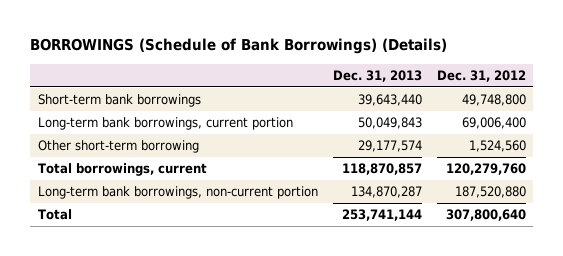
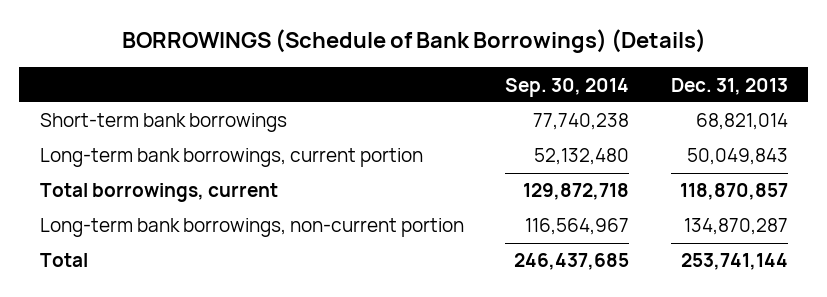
[436,69,526,82] Dec. 31, 2012 -> none
none -> [505,77,630,97] Sep. 30, 2014
[357,94,422,107] 39,643,440 -> [695,113,788,131] 68,821,014
[37,140,199,154] Other short-term borrowing -> none

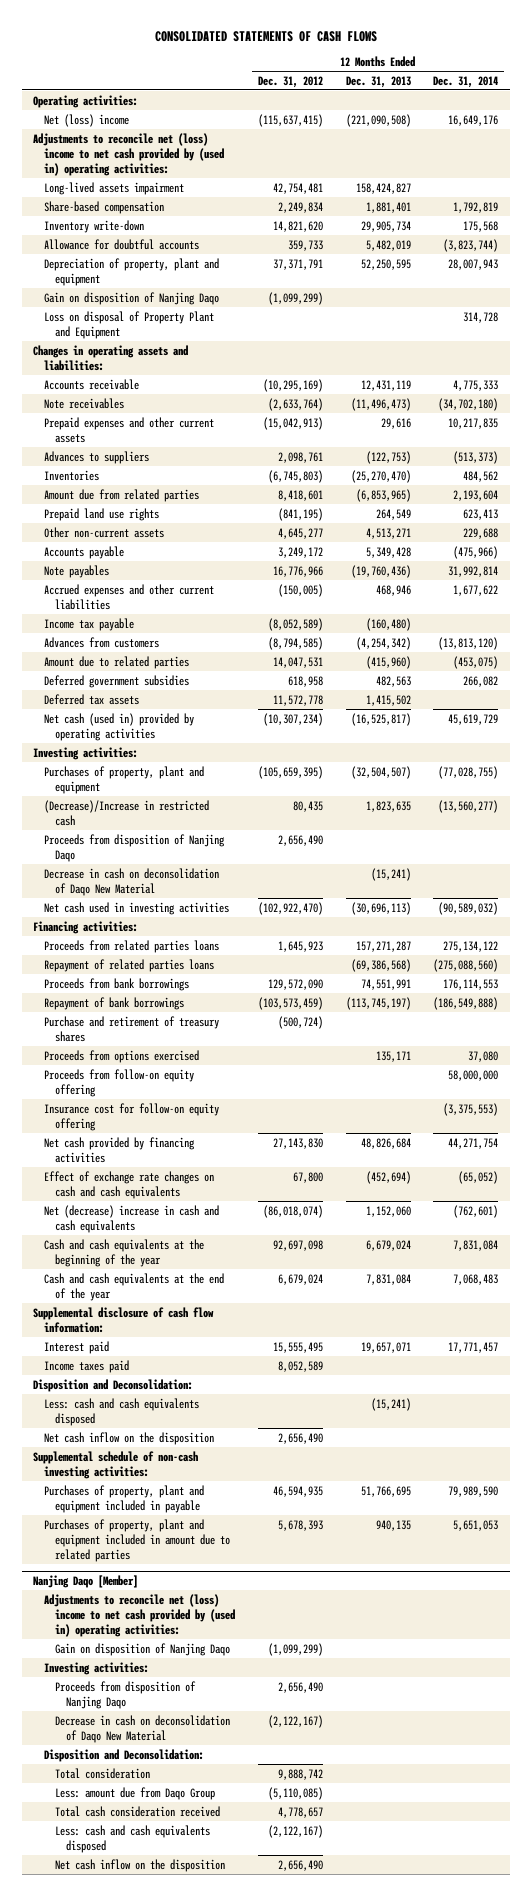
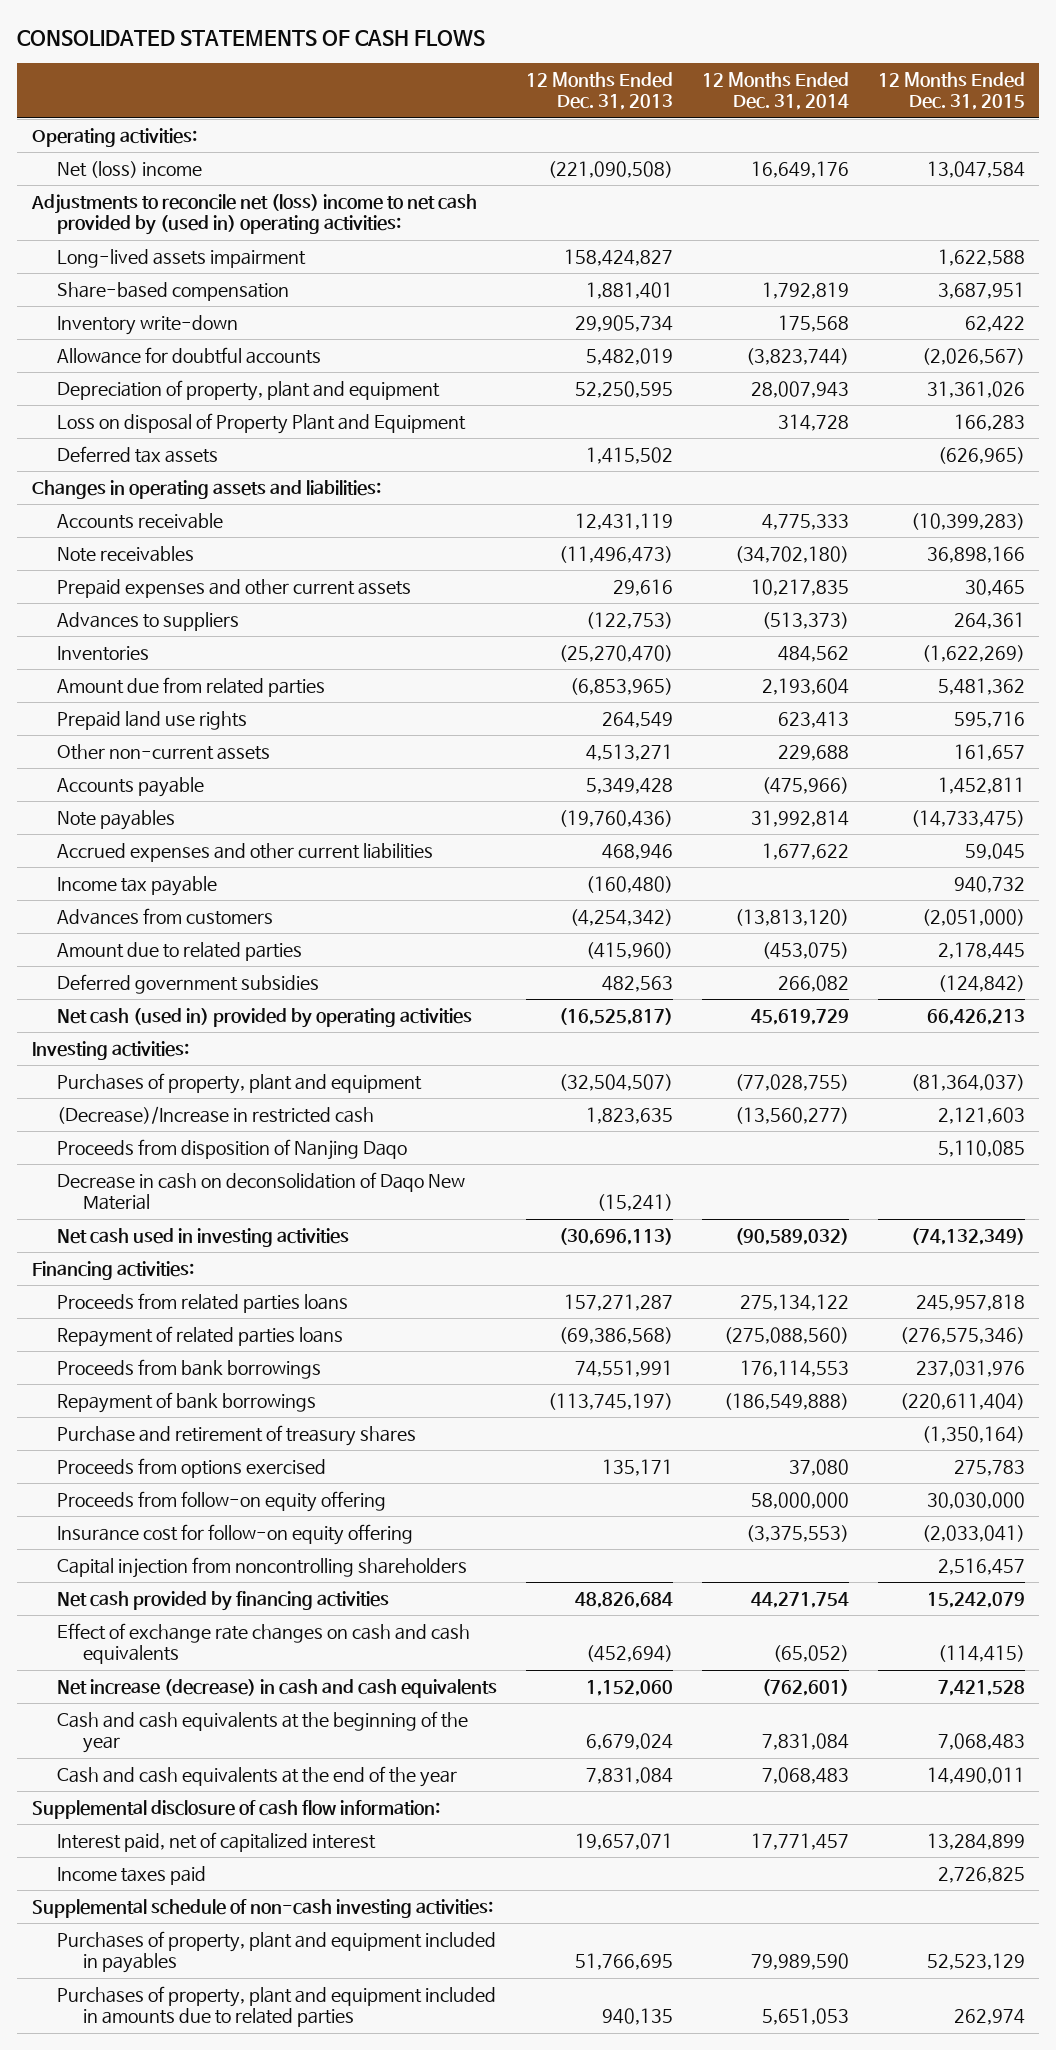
[258,75,324,88] Dec. 31, 2012 -> none
none -> [877,72,1025,111] 12 Months Ended Dec. 31, 2015
[44,291,220,305] Gain on disposition of Nanjing Daqo -> none
[44,693,140,705] Deferred tax assets -> [57,446,219,464] Deferred tax assets
none -> [57,1557,468,1579] Capital injection from noncontrolling shareholders
[44,1204,220,1233] Net (decrease) increase in cash and cash equivalents -> [57,1679,498,1699] Net increase (decrease) in cash and cash equivalents
[44,1340,110,1354] Interest paid -> [57,1832,377,1853] Interest paid, net of capitalized interest
[33,1378,194,1392] Disposition and Deconsolidation: -> none
[44,1397,200,1426] Less: cash and cash equivalents disposed -> none
[44,1431,215,1445] Net cash inflow on the disposition -> none
[33,1575,139,1589] Nanjing Daqo [Member] -> none
[44,1593,236,1638] Adjustments to reconcile net (loss) income to net cash provided by (used in) operating activities: -> none
[55,1642,231,1656] Gain on disposition of Nanjing Daqo -> none
[44,1661,150,1675] Investing activities: -> none
[55,1680,197,1709] Proceeds from disposition of Nanjing Daqo -> none
[55,1714,231,1743] Decrease in cash on deconsolidation of Daqo New Material -> none
[44,1748,205,1762] Disposition and Deconsolidation: -> none
[55,1767,151,1779] Total consideration -> none
[55,1786,216,1800] Less: amount due from Daqo Group -> none
[55,1805,221,1817] Total cash consideration received -> none
[55,1824,211,1853] Less: cash and cash equivalents disposed -> none
[55,1858,226,1872] Net cash inflow on the disposition -> none
[44,1484,205,1513] Purchases of property, plant and equipment included in payable -> [57,1931,497,1974] Purchases of property, plant and equipment included in payables
[44,1518,231,1563] Purchases of property, plant and equipment included in amount due to related parties -> [57,1986,497,2028] Purchases of property, plant and equipment included in amounts due to related parties

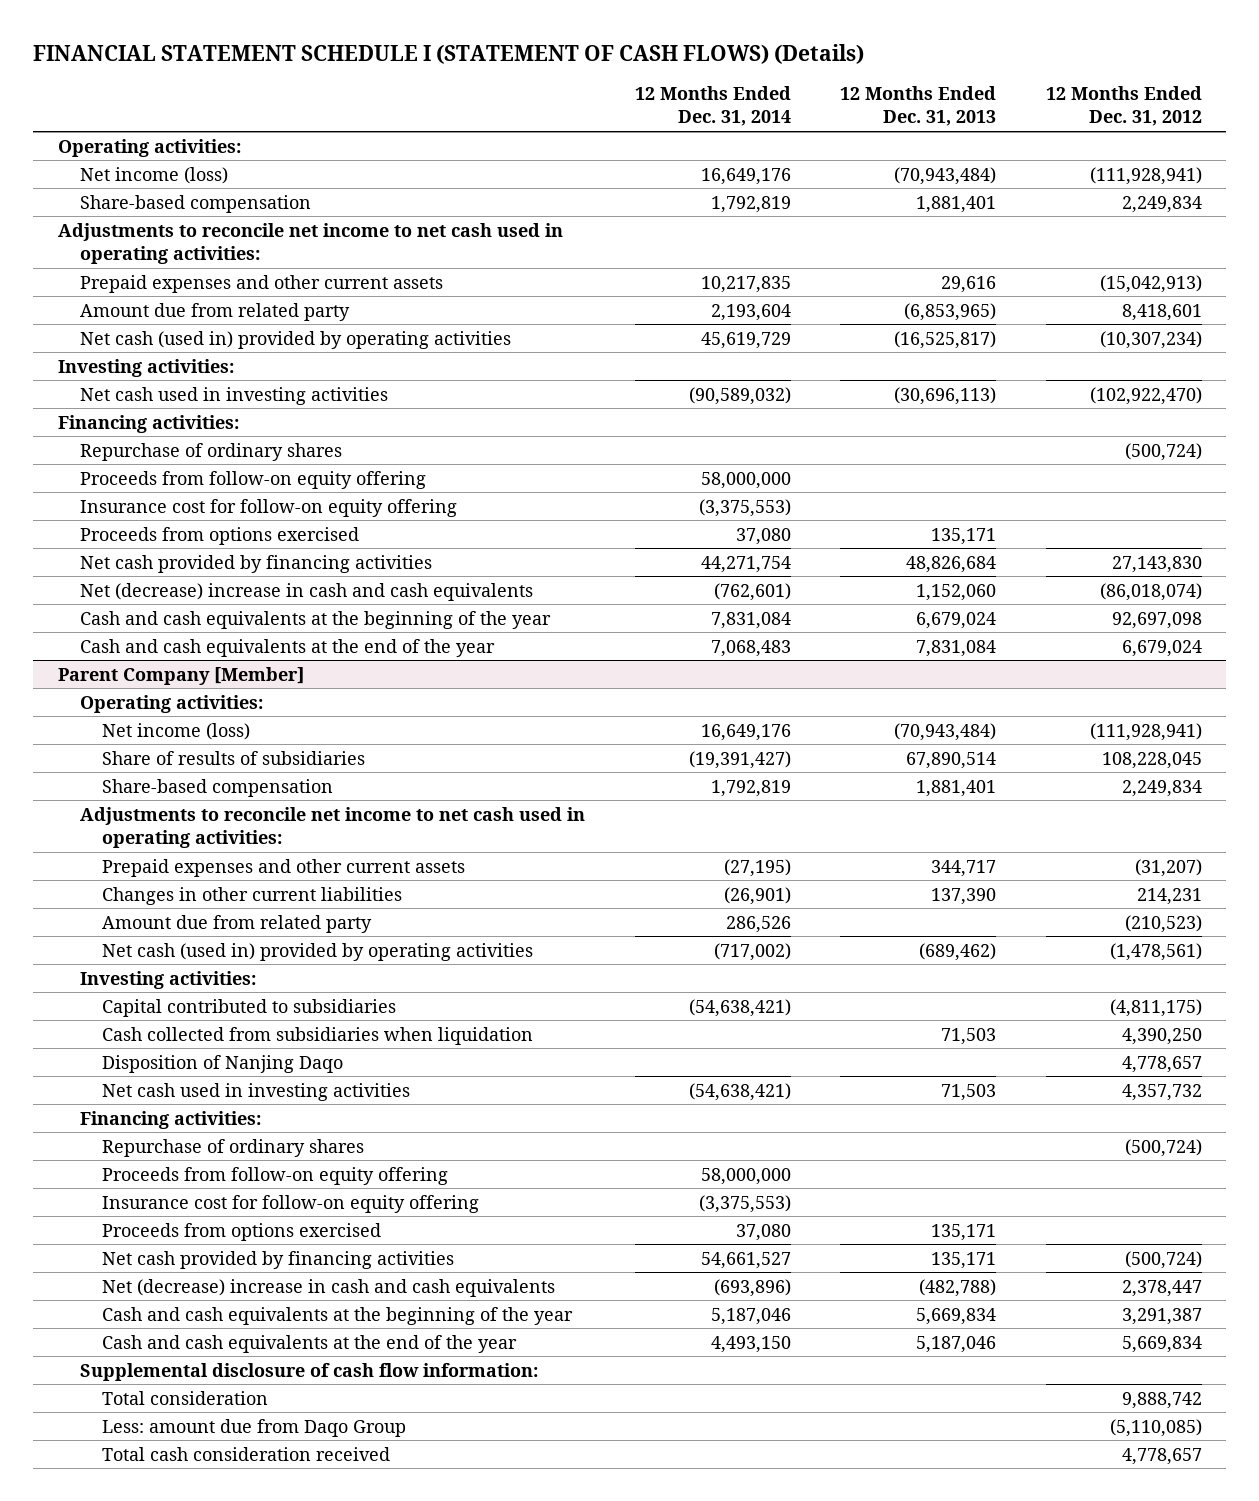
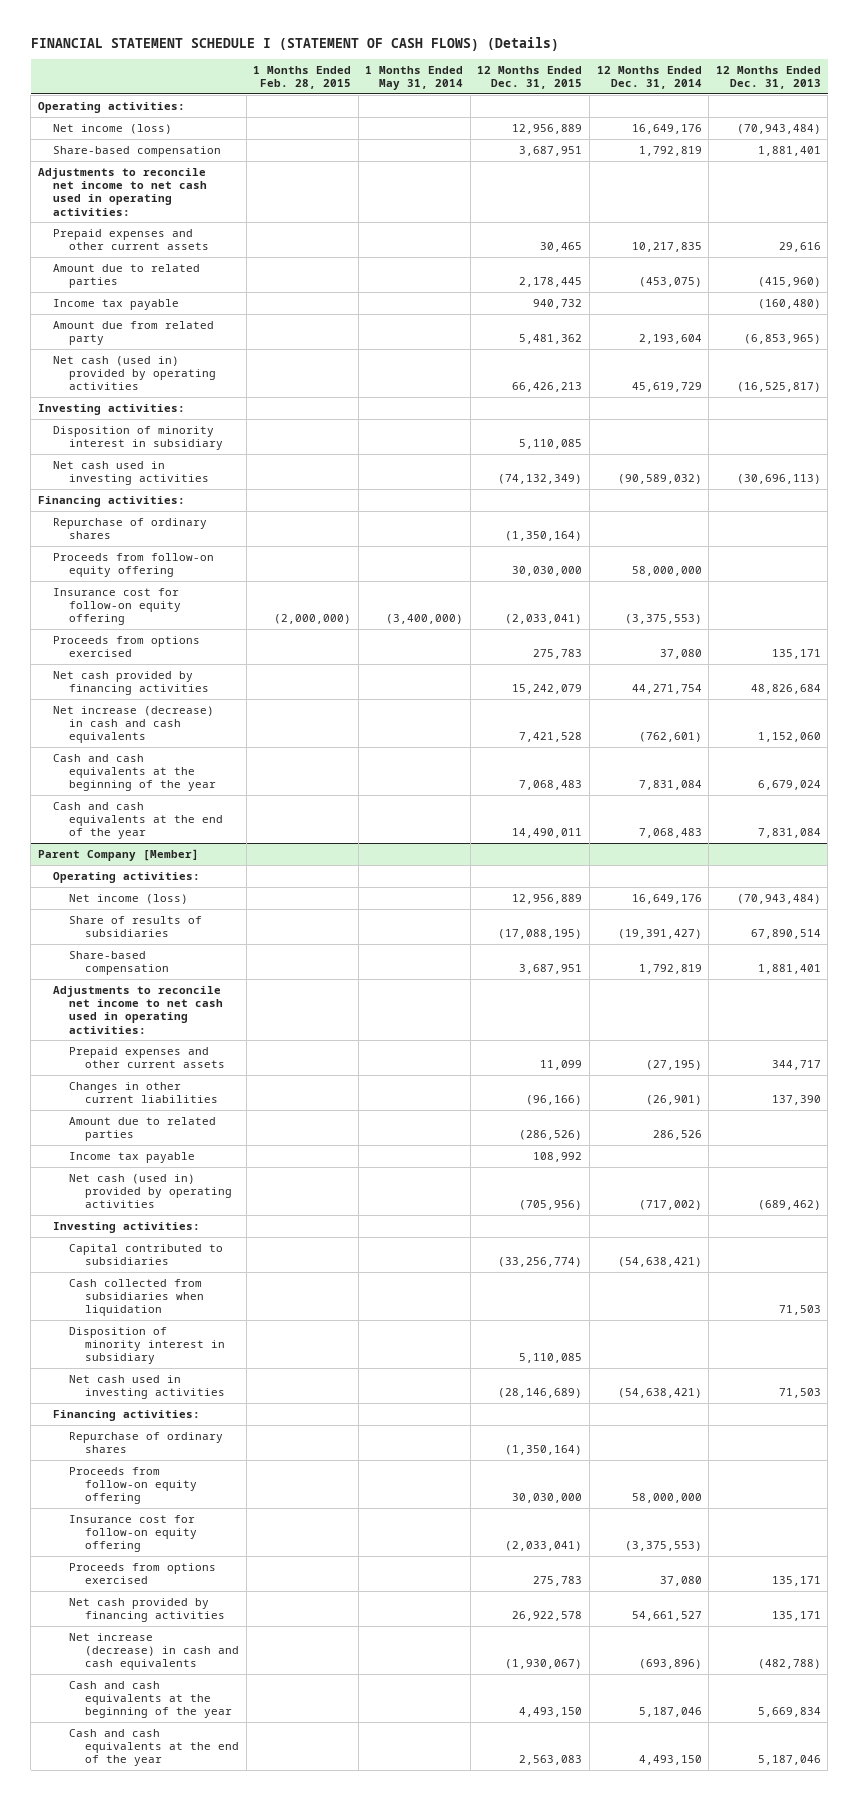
[1045,85,1202,127] 12 Months Ended Dec. 31, 2012 -> none
none -> [253,65,352,90] 1 Months Ended Feb. 28, 2015
none -> [365,65,464,91] 1 Months Ended May 31, 2014
none -> [477,65,583,90] 12 Months Ended Dec. 31, 2015
none -> [53,263,201,289] Amount due to related parties
none -> [53,298,180,310] Income tax payable
none -> [53,425,224,451] Disposition of minority interest in subsidiary
[80,582,534,601] Net (decrease) increase in cash and cash equivalents -> [53,705,215,744] Net increase (decrease) in cash and cash equivalents
[102,914,373,933] Amount due from related party -> [69,1116,217,1142] Amount due to related parties
none -> [69,1151,196,1163] Income tax payable
[102,1054,344,1073] Disposition of Nanjing Daqo -> none
none -> [69,1326,226,1365] Disposition of minority interest in subsidiary
[102,1278,556,1297] Net (decrease) increase in cash and cash equivalents -> [69,1632,240,1671] Net increase (decrease) in cash and cash equivalents
[80,1362,539,1381] Supplemental disclosure of cash flow information: -> none
[102,1390,269,1405] Total consideration -> none
[102,1418,407,1437] Less: amount due from Daqo Group -> none
[102,1446,391,1461] Total cash consideration received -> none

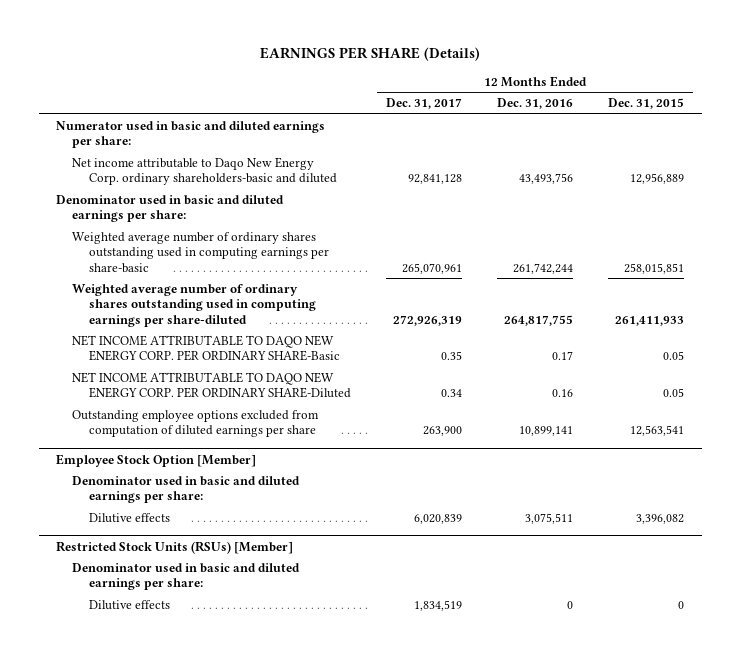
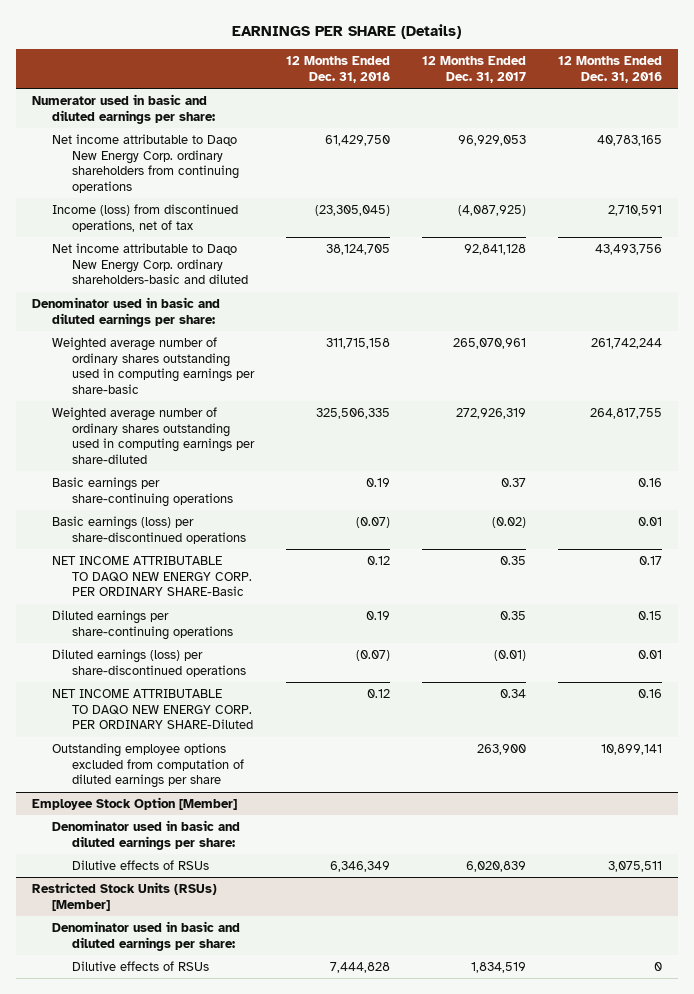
[608,98,685,110] Dec. 31, 2015 -> none
none -> [285,56,390,84] 12 Months Ended Dec. 31, 2018
none -> [51,133,239,194] Net income attributable to Daqo New Energy Corp. ordinary shareholders from continuing operations
none -> [51,203,238,232] Income (loss) from discontinued operations, net of tax
none -> [51,476,233,507] Basic earnings per share-continuing operations
none -> [51,515,246,544] Basic earnings (loss) per share-discontinued operations
none -> [51,609,233,640] Diluted earnings per share-continuing operations
none -> [51,648,246,677] Diluted earnings (loss) per share-discontinued operations
[88,512,170,523] Dilutive effects -> [71,859,209,870] Dilutive effects of RSUs
[88,599,170,610] Dilutive effects -> [71,960,209,971] Dilutive effects of RSUs

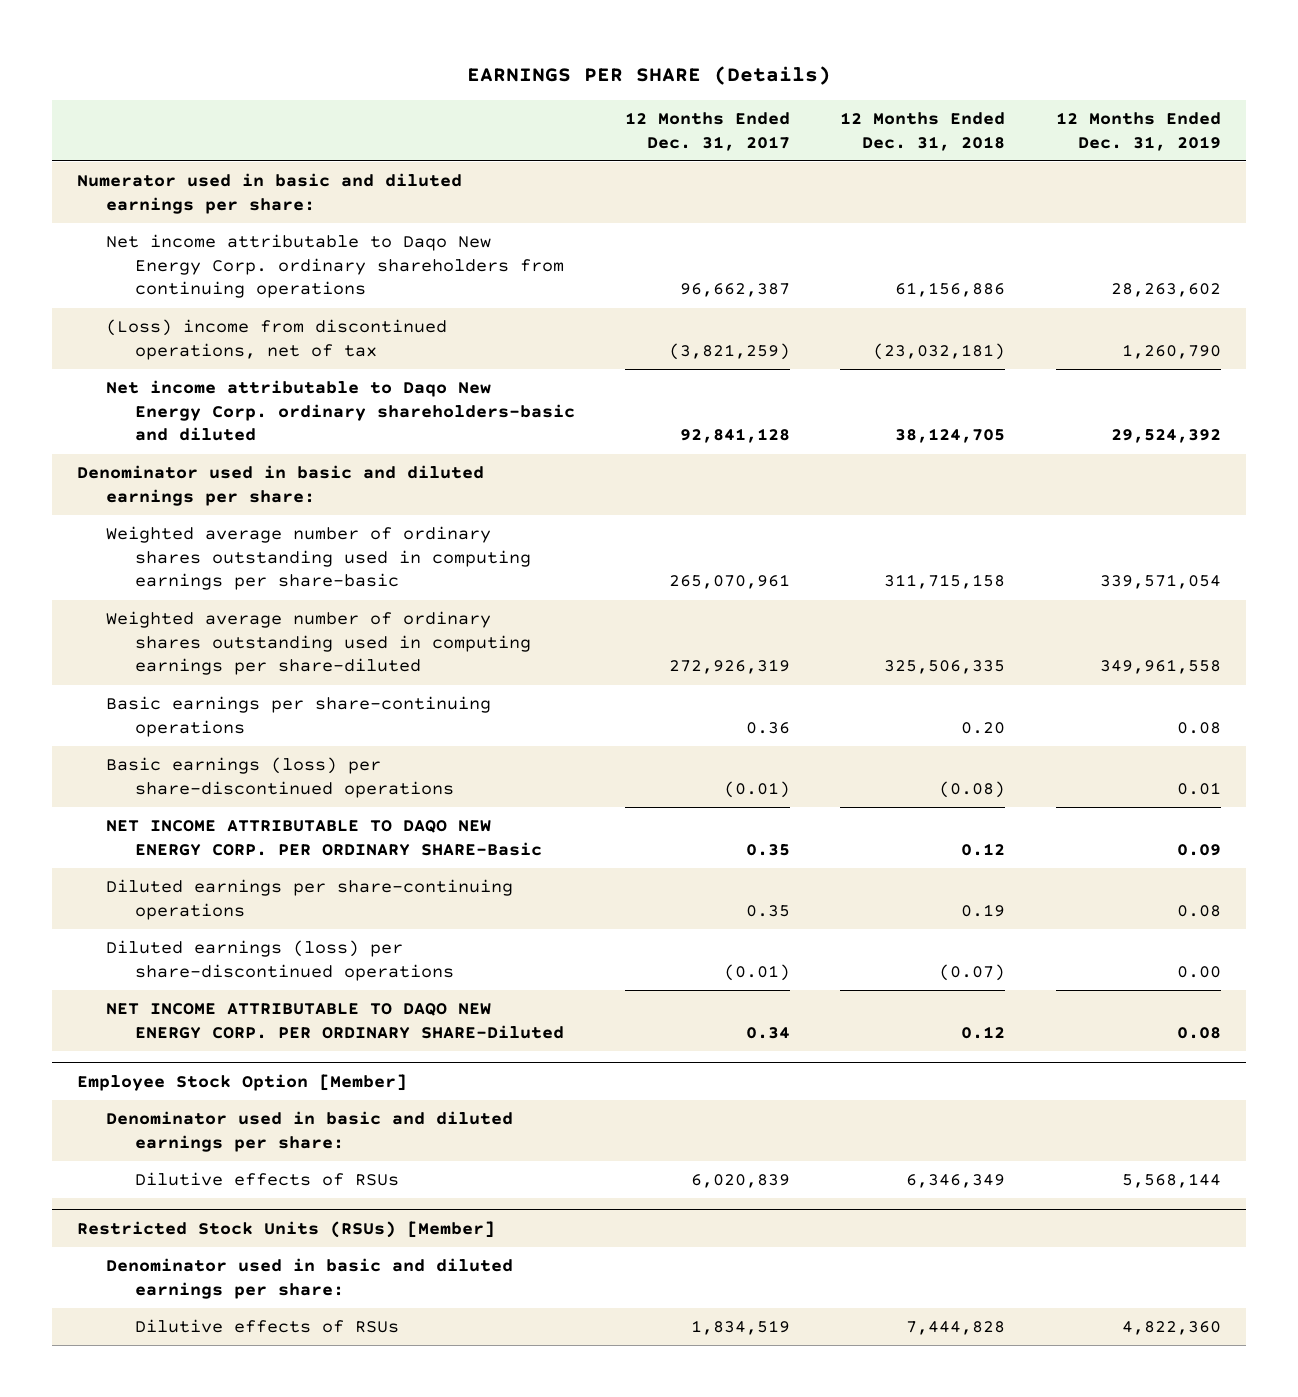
[557,56,662,84] 12 Months Ended Dec. 31, 2016 -> none
none -> [1055,112,1221,151] 12 Months Ended Dec. 31, 2019
[324,134,390,146] 61,429,750 -> [895,282,1006,298] 61,156,886
[457,134,526,146] 96,929,053 -> [680,283,791,298] 96,662,387
[51,203,238,232] Income (loss) from discontinued operations, net of tax -> [105,319,447,360] (Loss) income from discontinued operations, net of tax
[314,204,390,216] (23,305,045) -> [873,342,1006,360] (23,032,181)
[457,204,526,216] (4,087,925) -> [669,342,791,360] (3,821,259)
[365,477,390,487] 0.19 -> [961,721,1006,734] 0.20
[500,477,526,487] 0.37 -> [746,721,791,734] 0.36
[355,516,390,528] (0.07) -> [939,780,1006,798] (0.08)
[491,516,526,528] (0.02) -> [724,780,791,798] (0.01)
[51,742,244,789] Outstanding employee options excluded from computation of diluted earnings per share -> none

